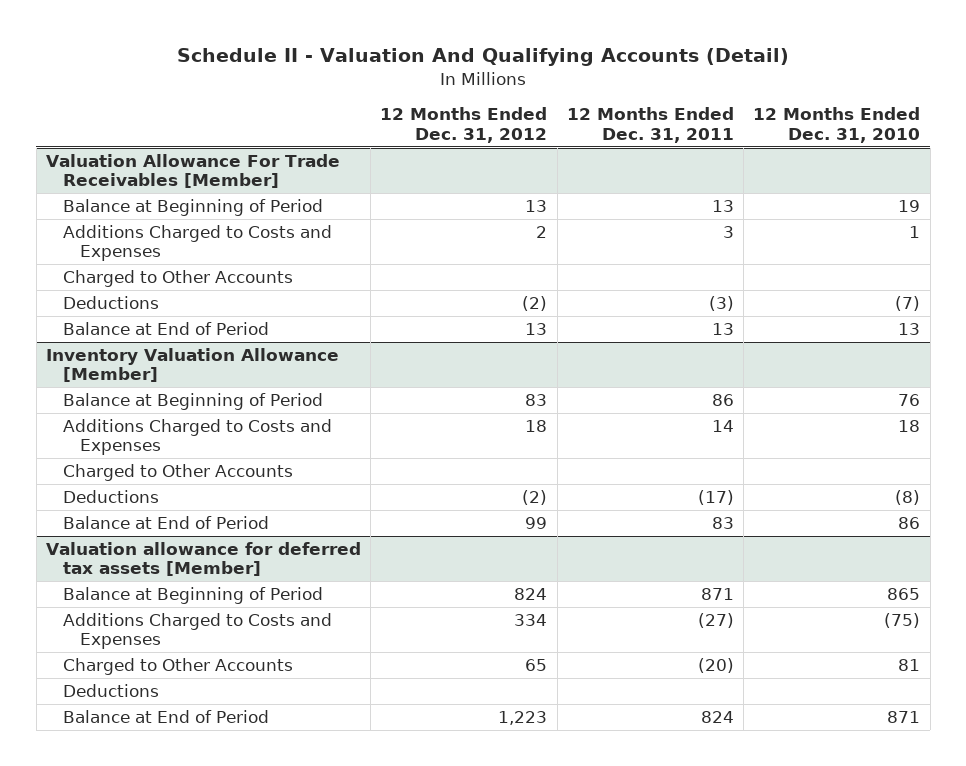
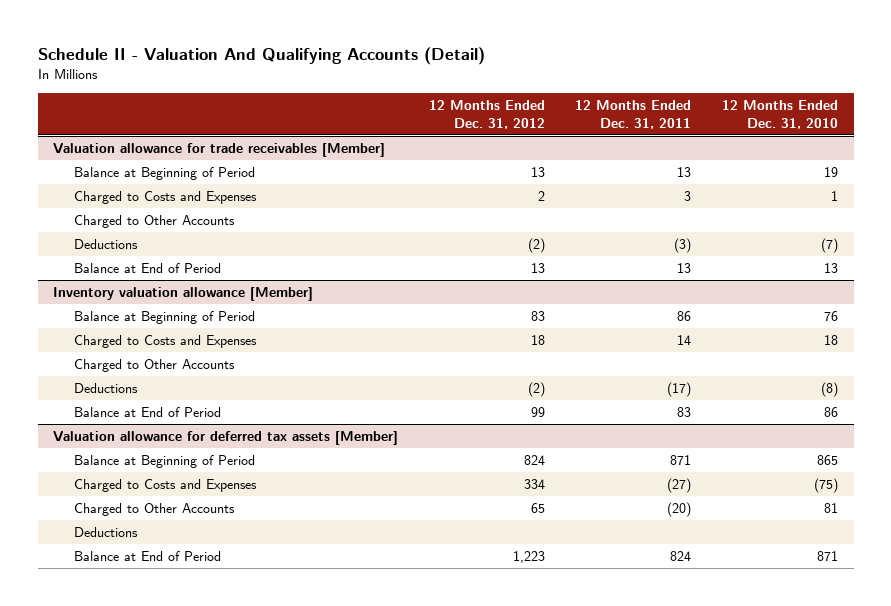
[46,154,341,189] Valuation Allowance For Trade Receivables [Member] -> [52,142,385,157] Valuation allowance for trade receivables [Member]
[63,225,333,262] Additions Charged to Costs and Expenses -> [74,190,258,204] Charged to Costs and Expenses
[46,348,340,383] Inventory Valuation Allowance [Member] -> [52,286,313,301] Inventory valuation allowance [Member]
[63,419,333,456] Additions Charged to Costs and Expenses -> [74,334,258,348] Charged to Costs and Expenses
[63,613,333,650] Additions Charged to Costs and Expenses -> [74,478,258,492] Charged to Costs and Expenses

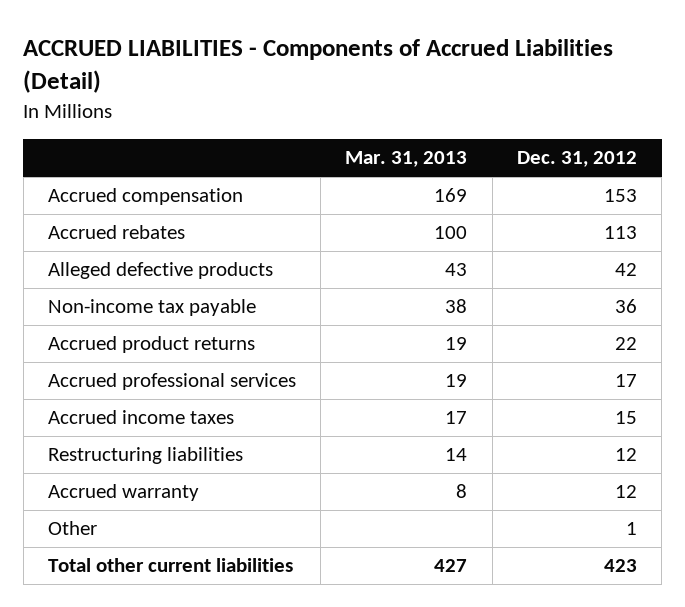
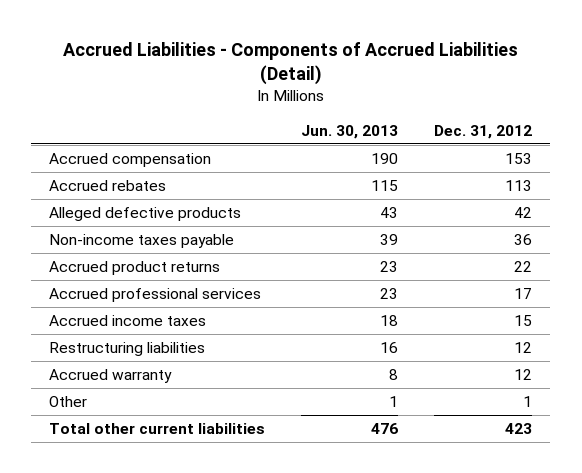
[23,39,614,93] ACCRUED LIABILITIES - Components of Accrued Liabilities (Detail) -> [62,41,518,86] Accrued Liabilities - Components of Accrued Liabilities (Detail)
[345,151,468,168] Mar. 31, 2013 -> none
none -> [301,125,399,140] Jun. 30, 2013
[47,299,256,317] Non-income tax payable -> [49,234,235,249] Non-income taxes payable

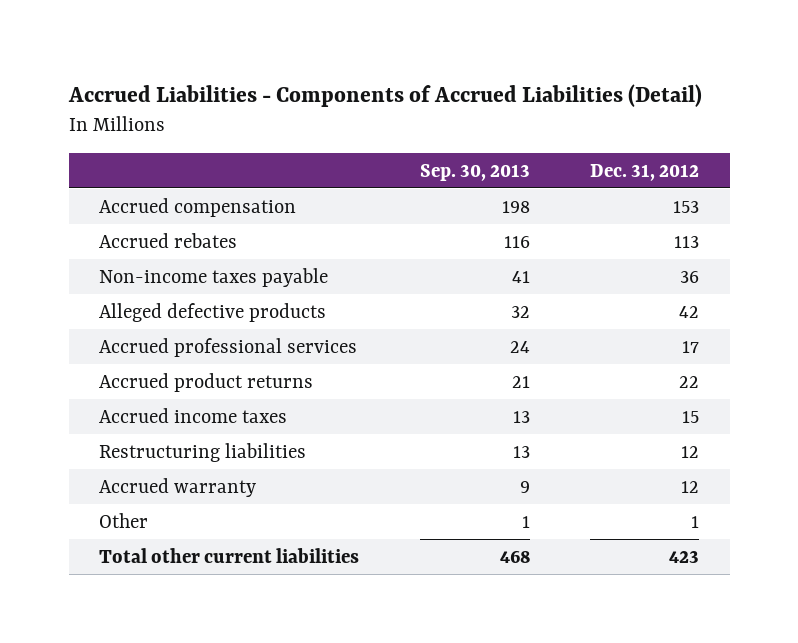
[301,125,399,140] Jun. 30, 2013 -> none
none -> [419,163,530,181] Sep. 30, 2013
[49,207,242,222] Alleged defective products -> [99,302,327,322] Alleged defective products
[49,261,221,276] Accrued product returns -> [99,372,314,392] Accrued product returns

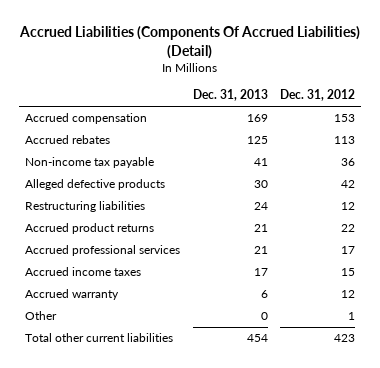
[67,84,702,108] Accrued Liabilities - Components of Accrued Liabilities (Detail) -> [19,26,361,59] Accrued Liabilities (Components Of Accrued Liabilities) (Detail)
[419,163,530,181] Sep. 30, 2013 -> none
none -> [192,89,268,102] Dec. 31, 2013
[99,267,329,287] Non-income taxes payable -> [24,157,154,169] Non-income tax payable
[99,442,307,462] Restructuring liabilities -> [24,201,145,213] Restructuring liabilities
[99,337,358,357] Accrued professional services -> [24,245,180,257] Accrued professional services

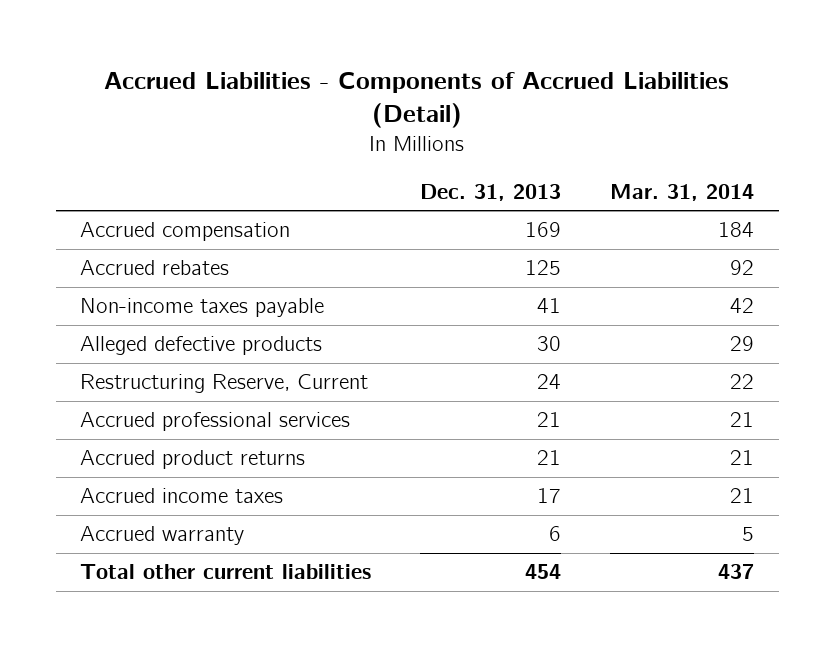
[19,26,361,59] Accrued Liabilities (Components Of Accrued Liabilities) (Detail) -> [104,72,730,129] Accrued Liabilities - Components of Accrued Liabilities (Detail)
[280,89,356,102] Dec. 31, 2012 -> none
none -> [610,183,755,201] Mar. 31, 2014
[24,157,154,169] Non-income tax payable -> [80,298,325,318] Non-income taxes payable
[24,201,145,213] Restructuring liabilities -> [80,374,369,394] Restructuring Reserve, Current
[24,223,154,235] Accrued product returns -> [80,450,306,470] Accrued product returns
[24,311,57,321] Other -> none

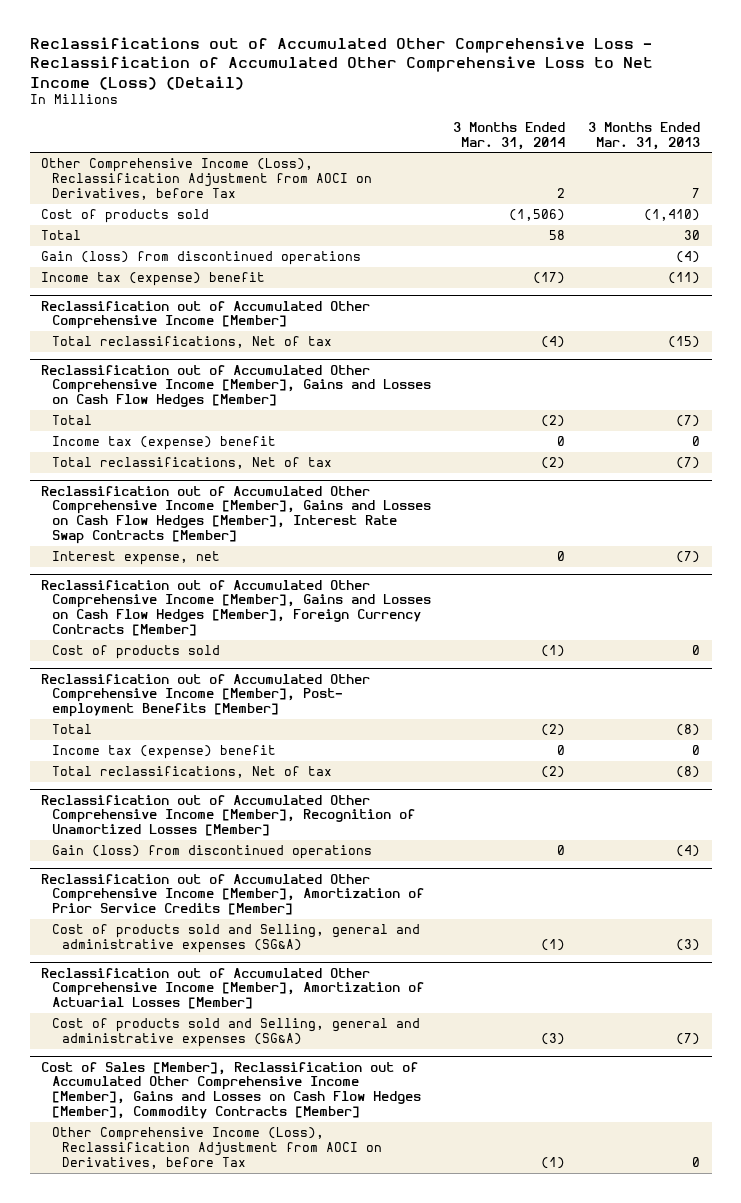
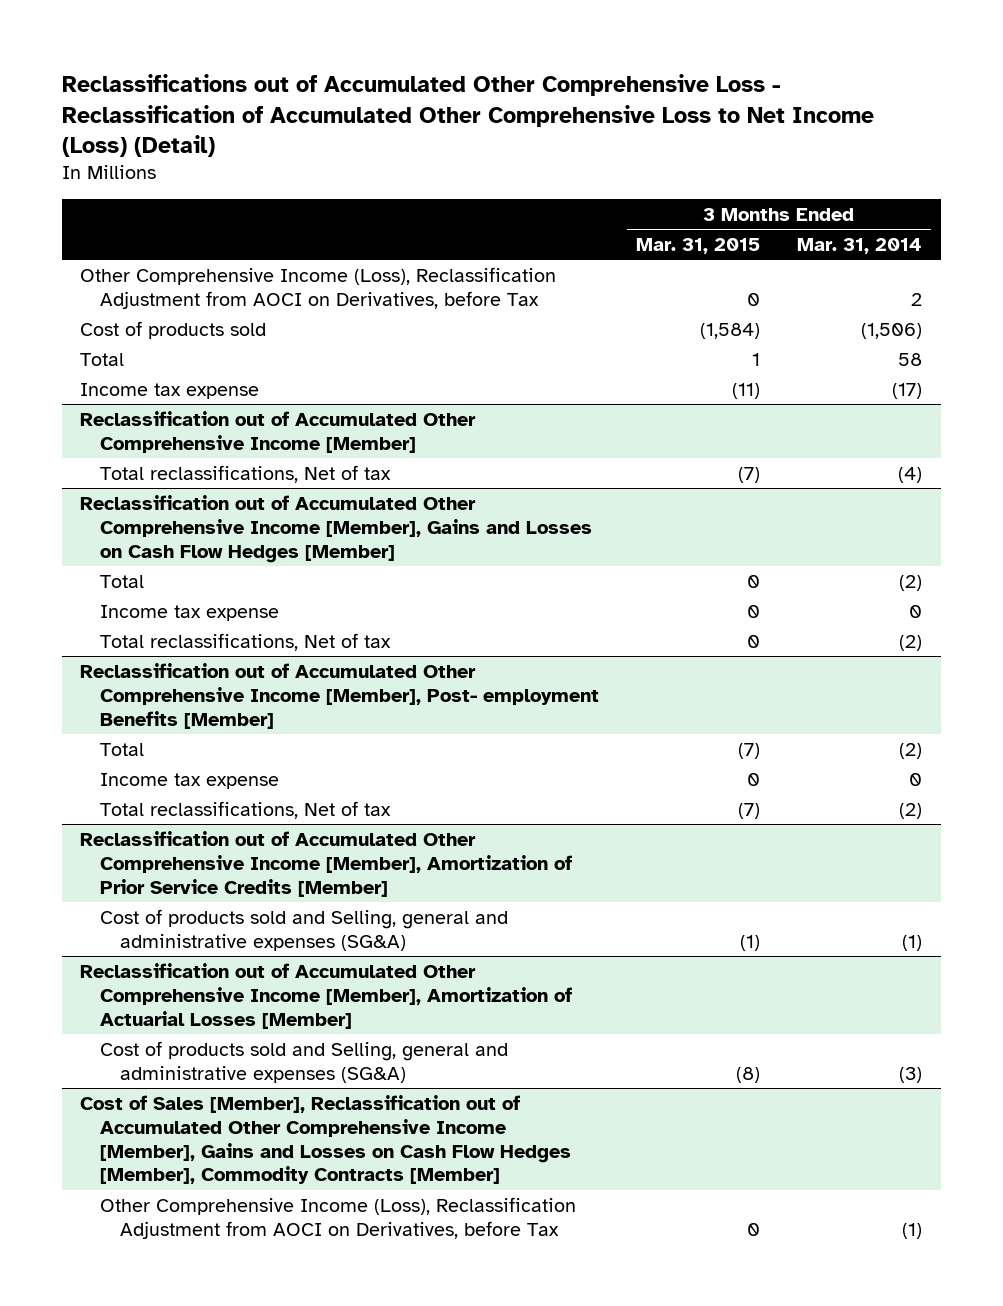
[588,121,701,150] 3 Months Ended Mar. 31, 2013 -> none
none -> [636,237,761,254] Mar. 31, 2015
[41,251,362,266] Gain (loss) from discontinued operations -> none
[41,272,266,287] Income tax (expense) benefit -> [80,382,260,399] Income tax expense
[51,436,276,451] Income tax (expense) benefit -> [100,604,280,621] Income tax expense
[41,485,431,544] Reclassification out of Accumulated Other Comprehensive Income [Member], Gains and Losses on Cash Flow Hedges [Member], Interest Rate Swap Contracts [Member] -> none
[51,551,220,566] Interest expense, net -> none
[41,579,431,636] Reclassification out of Accumulated Other Comprehensive Income [Member], Gains and Losses on Cash Flow Hedges [Member], Foreign Currency Contracts [Member] -> none
[51,645,220,660] Cost of products sold -> none
[51,745,276,760] Income tax (expense) benefit -> [100,772,280,789] Income tax expense
[41,794,415,837] Reclassification out of Accumulated Other Comprehensive Income [Member], Recognition of Unamortized Losses [Member] -> none
[51,845,372,860] Gain (loss) from discontinued operations -> none

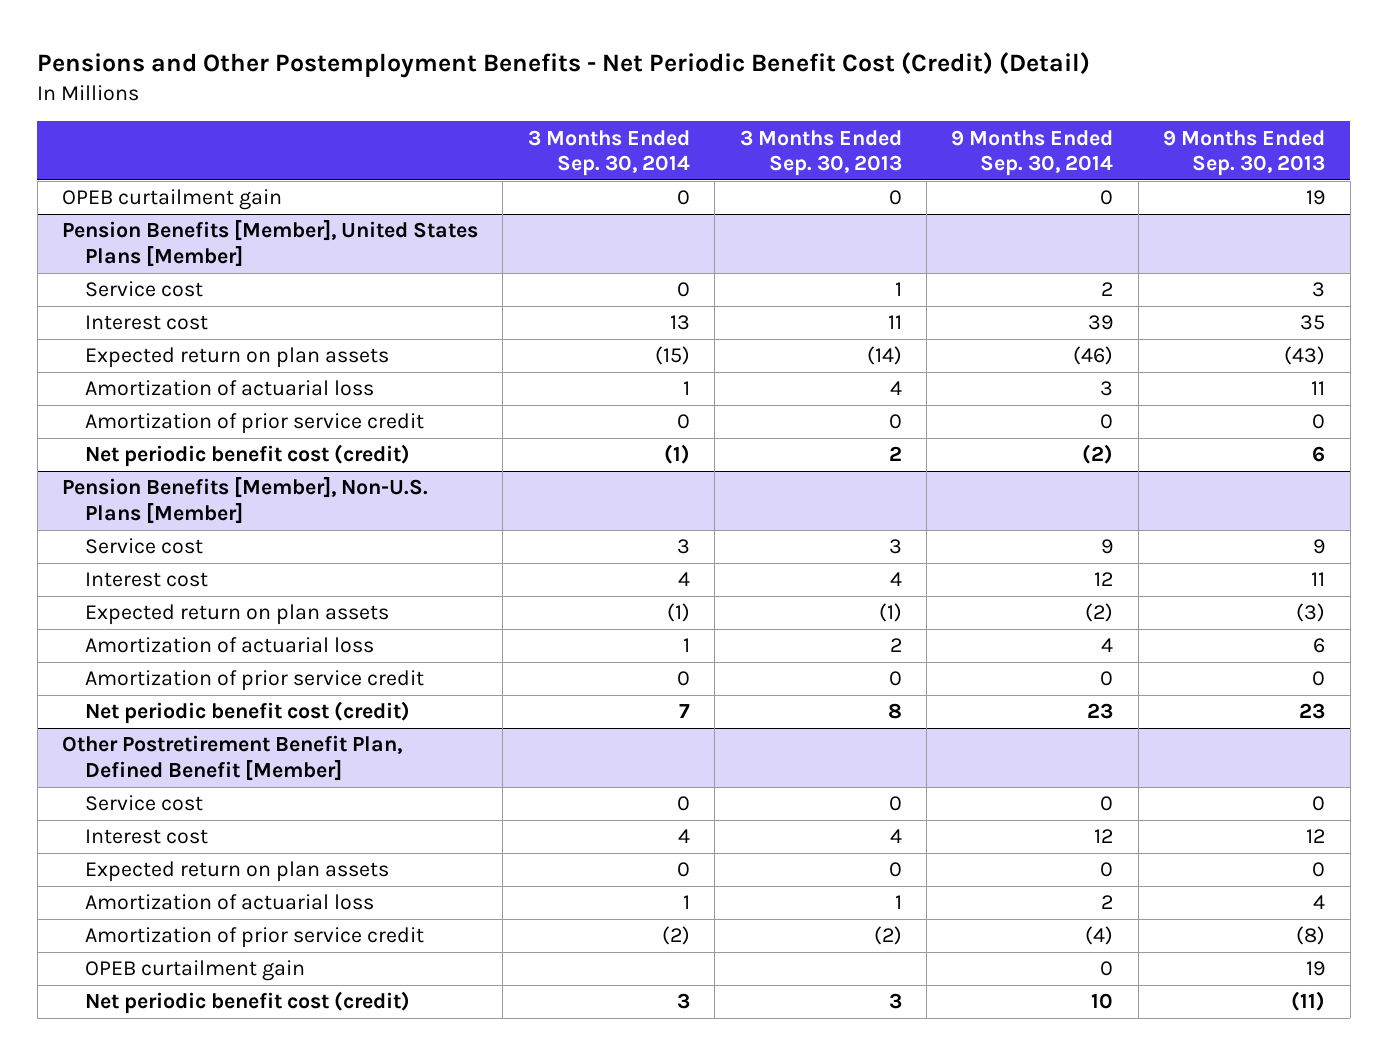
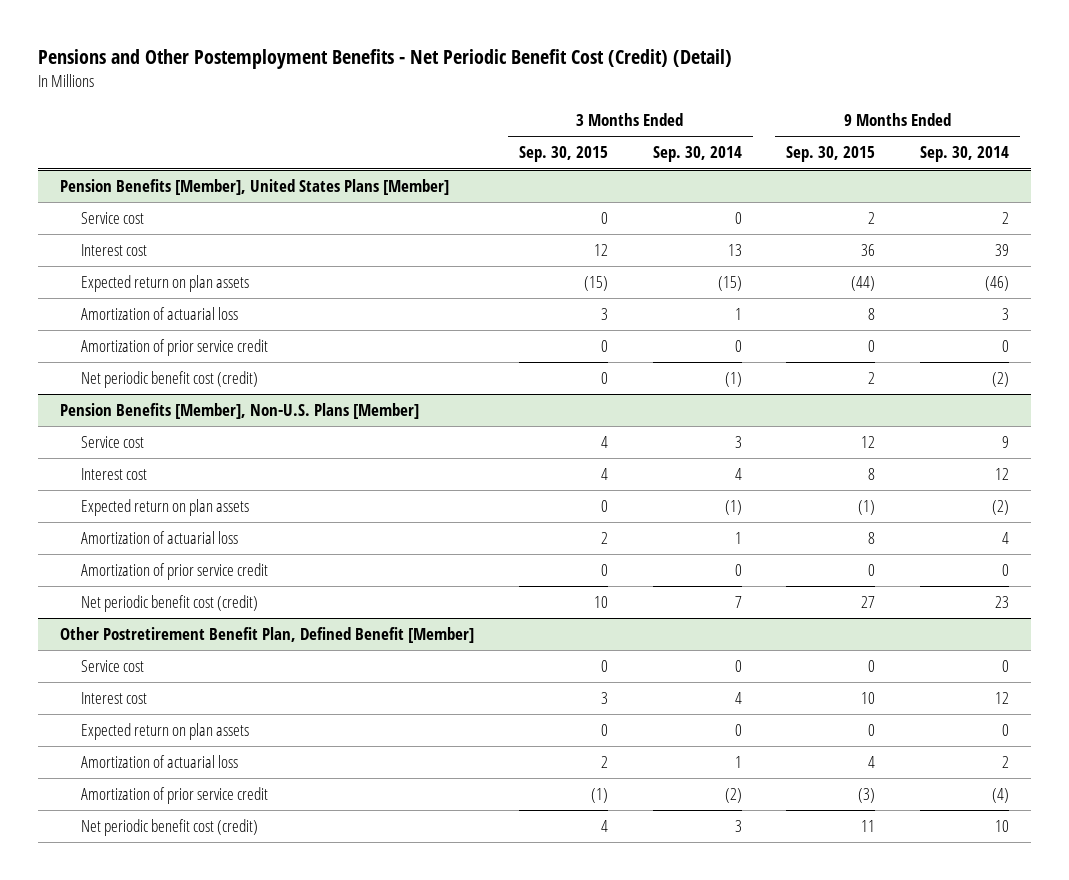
[739,129,902,177] 3 Months Ended Sep. 30, 2013 -> none
[1163,129,1326,177] 9 Months Ended Sep. 30, 2013 -> none
none -> [518,146,608,163] Sep. 30, 2015
none -> [786,146,876,163] Sep. 30, 2015
[61,189,282,211] OPEB curtailment gain -> none
[84,960,305,982] OPEB curtailment gain -> none

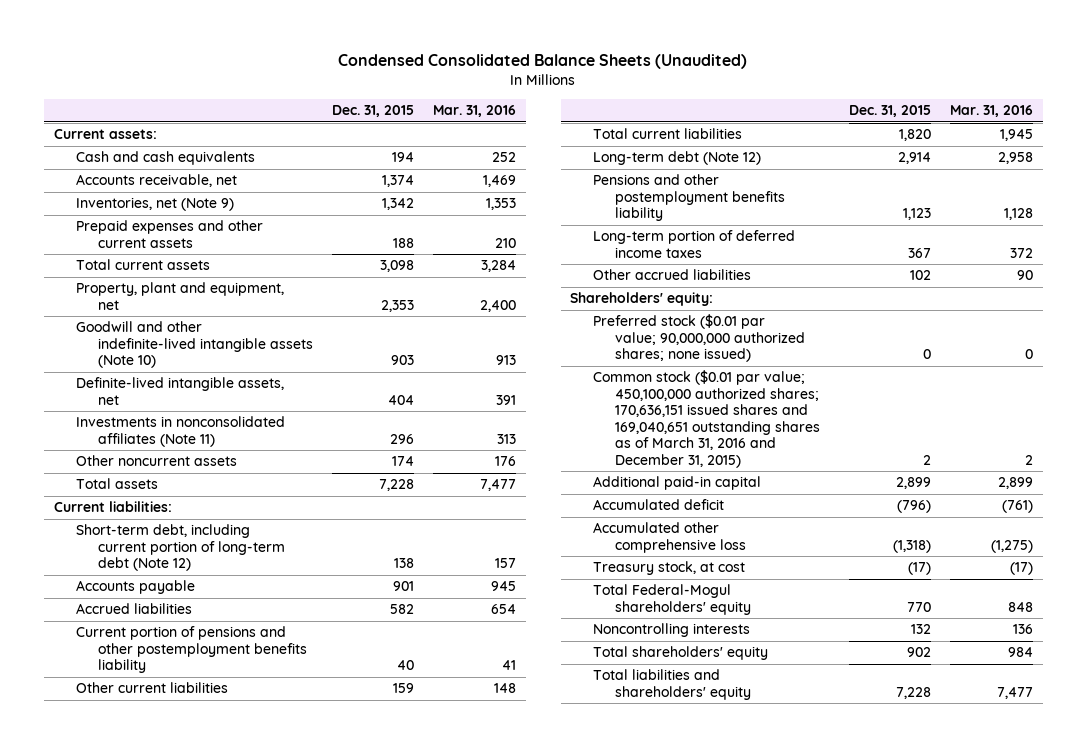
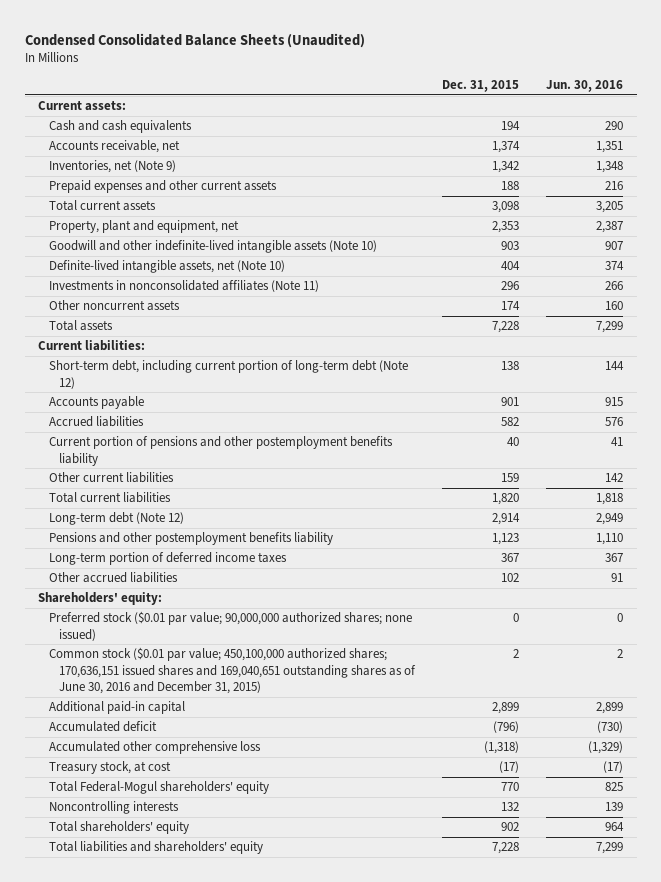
[433,105,517,118] Mar. 31, 2016 -> none
none -> [546,79,624,92] Jun. 30, 2016
[75,377,284,405] Definite-lived intangible assets, net -> [48,260,285,274] Definite-lived intangible assets, net (Note 10)
[592,370,820,468] Common stock ($0.01 par value; 450,100,000 authorized shares; 170,636,151 issued shares and 169,040,651 outstanding shares as of March 31, 2016 and December 31, 2015) -> [48,647,417,694] Common stock ($0.01 par value; 450,100,000 authorized shares; 170,636,151 issued shares and 169,040,651 outstanding shares as of June 30, 2016 and December 31, 2015)

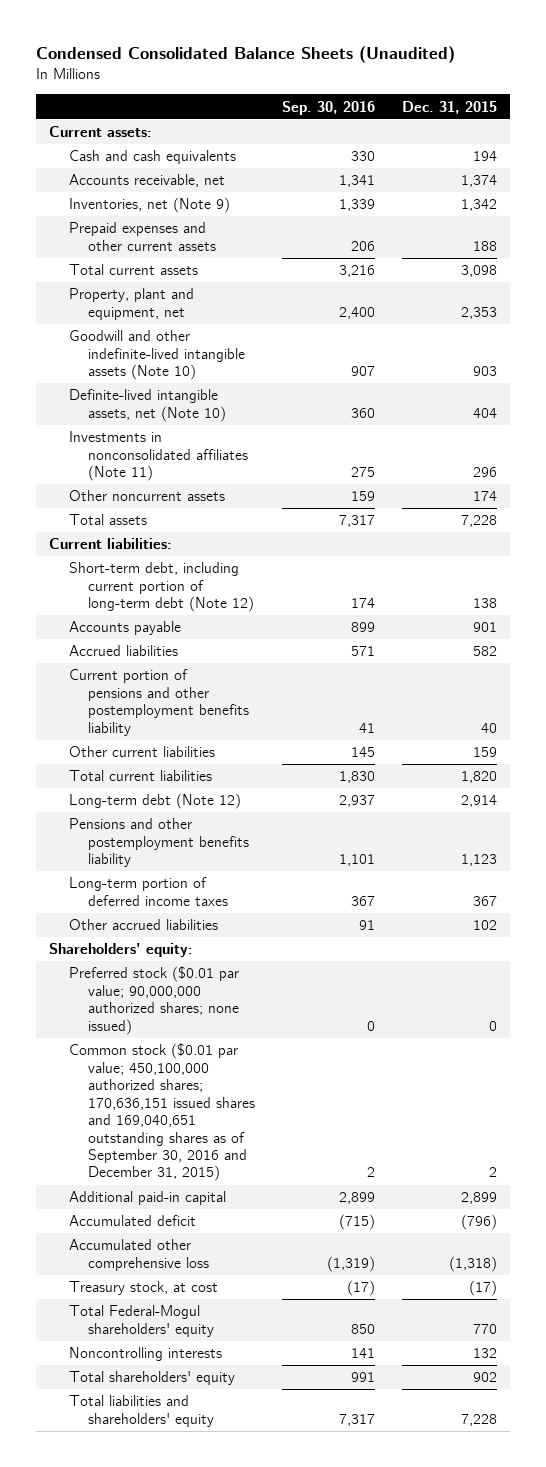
[546,79,624,92] Jun. 30, 2016 -> none
none -> [281,100,375,115] Sep. 30, 2016
[48,647,417,694] Common stock ($0.01 par value; 450,100,000 authorized shares; 170,636,151 issued shares and 169,040,651 outstanding shares as of June 30, 2016 and December 31, 2015) -> [68,1043,256,1182] Common stock ($0.01 par value; 450,100,000 authorized shares; 170,636,151 issued shares and 169,040,651 outstanding shares as of September 30, 2016 and December 31, 2015)

